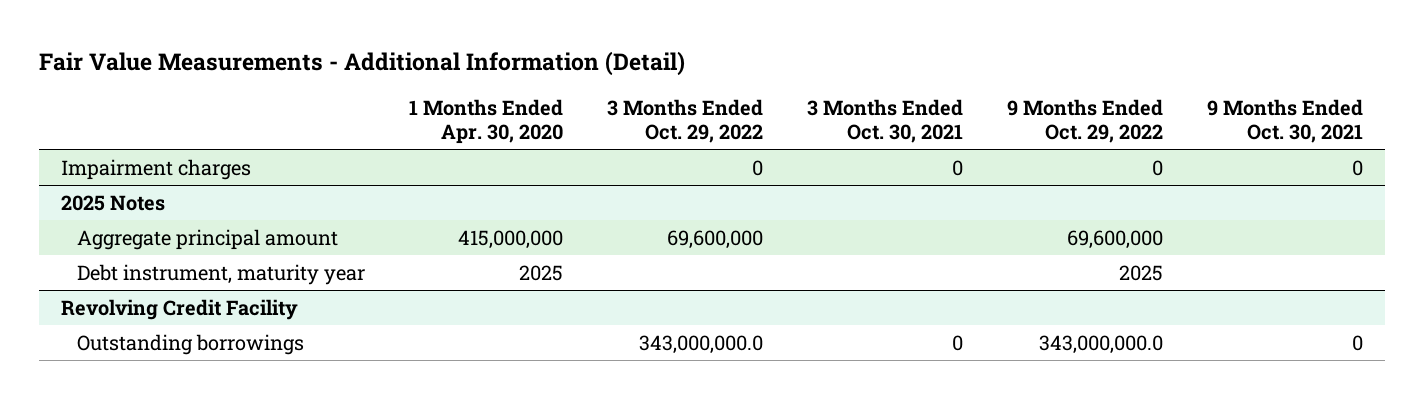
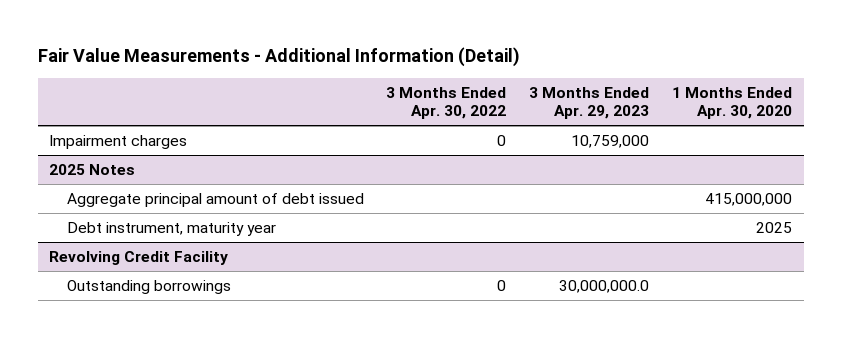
[606,98,763,144] 3 Months Ended Oct. 29, 2022 -> none
[806,98,963,144] 3 Months Ended Oct. 30, 2021 -> none
[1006,98,1163,144] 9 Months Ended Oct. 29, 2022 -> none
[1206,98,1363,144] 9 Months Ended Oct. 30, 2021 -> none
none -> [386,86,507,120] 3 Months Ended Apr. 30, 2022
none -> [529,86,650,120] 3 Months Ended Apr. 29, 2023
[76,228,338,250] Aggregate principal amount -> [66,193,364,208] Aggregate principal amount of debt issued

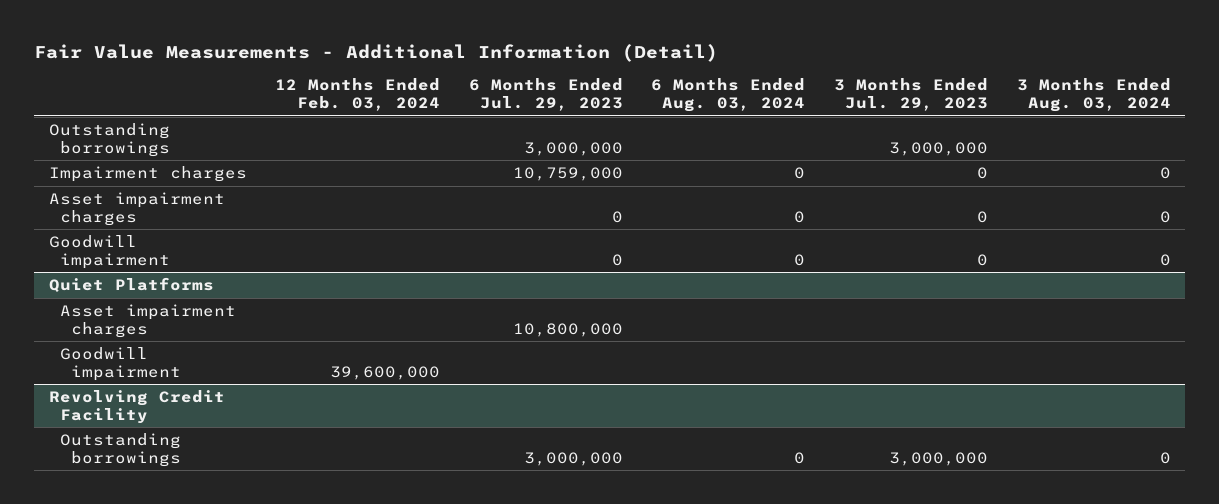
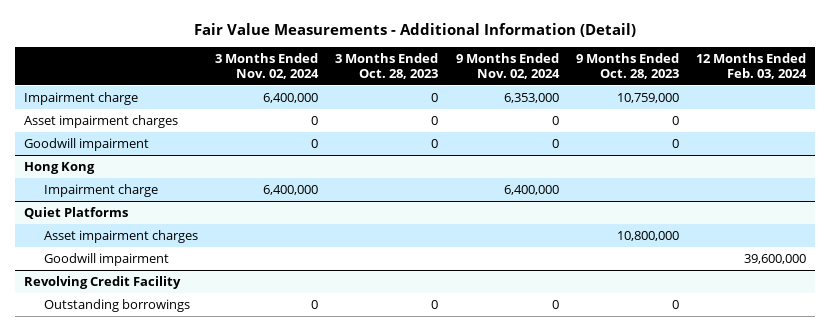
[468,78,623,111] 6 Months Ended Jul. 29, 2023 -> none
[651,78,806,112] 6 Months Ended Aug. 03, 2024 -> none
[834,78,989,111] 3 Months Ended Jul. 29, 2023 -> none
[1016,78,1171,112] 3 Months Ended Aug. 03, 2024 -> none
none -> [215,53,320,79] 3 Months Ended Nov. 02, 2024
none -> [335,53,439,79] 3 Months Ended Oct. 28, 2023
none -> [455,53,560,79] 9 Months Ended Nov. 02, 2024
none -> [575,53,679,79] 9 Months Ended Oct. 28, 2023
[48,123,171,157] Outstanding borrowings -> none
[48,166,247,183] Impairment charges -> [24,92,139,106] Impairment charge
none -> [24,162,96,175] Hong Kong
none -> [43,184,158,198] Impairment charge

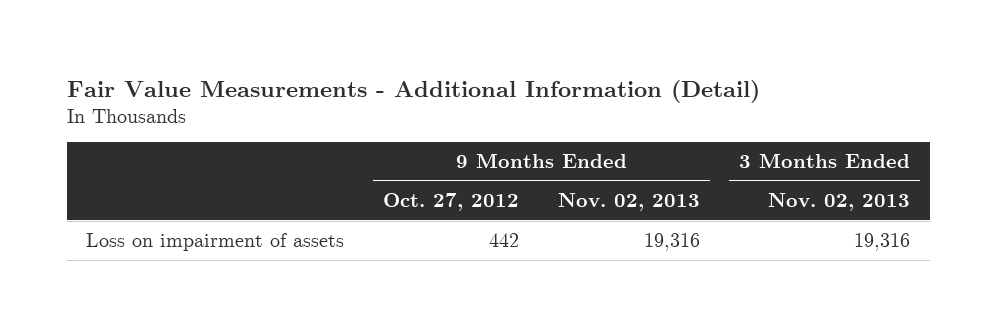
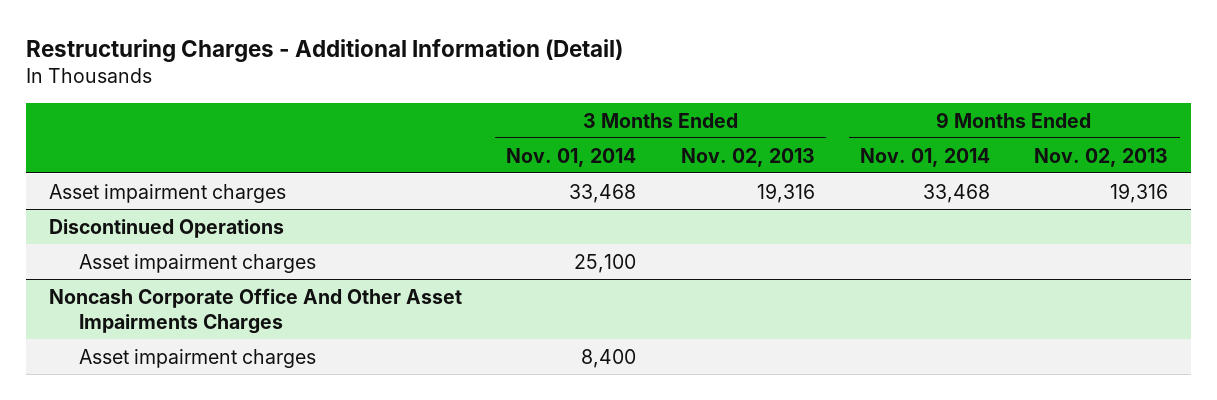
[66,79,760,103] Fair Value Measurements - Additional Information (Detail) -> [26,38,624,62] Restructuring Charges - Additional Information (Detail)
[383,192,520,211] Oct. 27, 2012 -> none
none -> [506,147,637,167] Nov. 01, 2014
none -> [859,147,990,167] Nov. 01, 2014
[86,232,345,251] Loss on impairment of assets -> [48,183,286,203] Asset impairment charges
none -> [48,218,284,238] Discontinued Operations
none -> [78,253,316,273] Asset impairment charges
none -> [48,287,462,334] Noncash Corporate Office And Other Asset Impairments Charges
none -> [78,348,316,368] Asset impairment charges

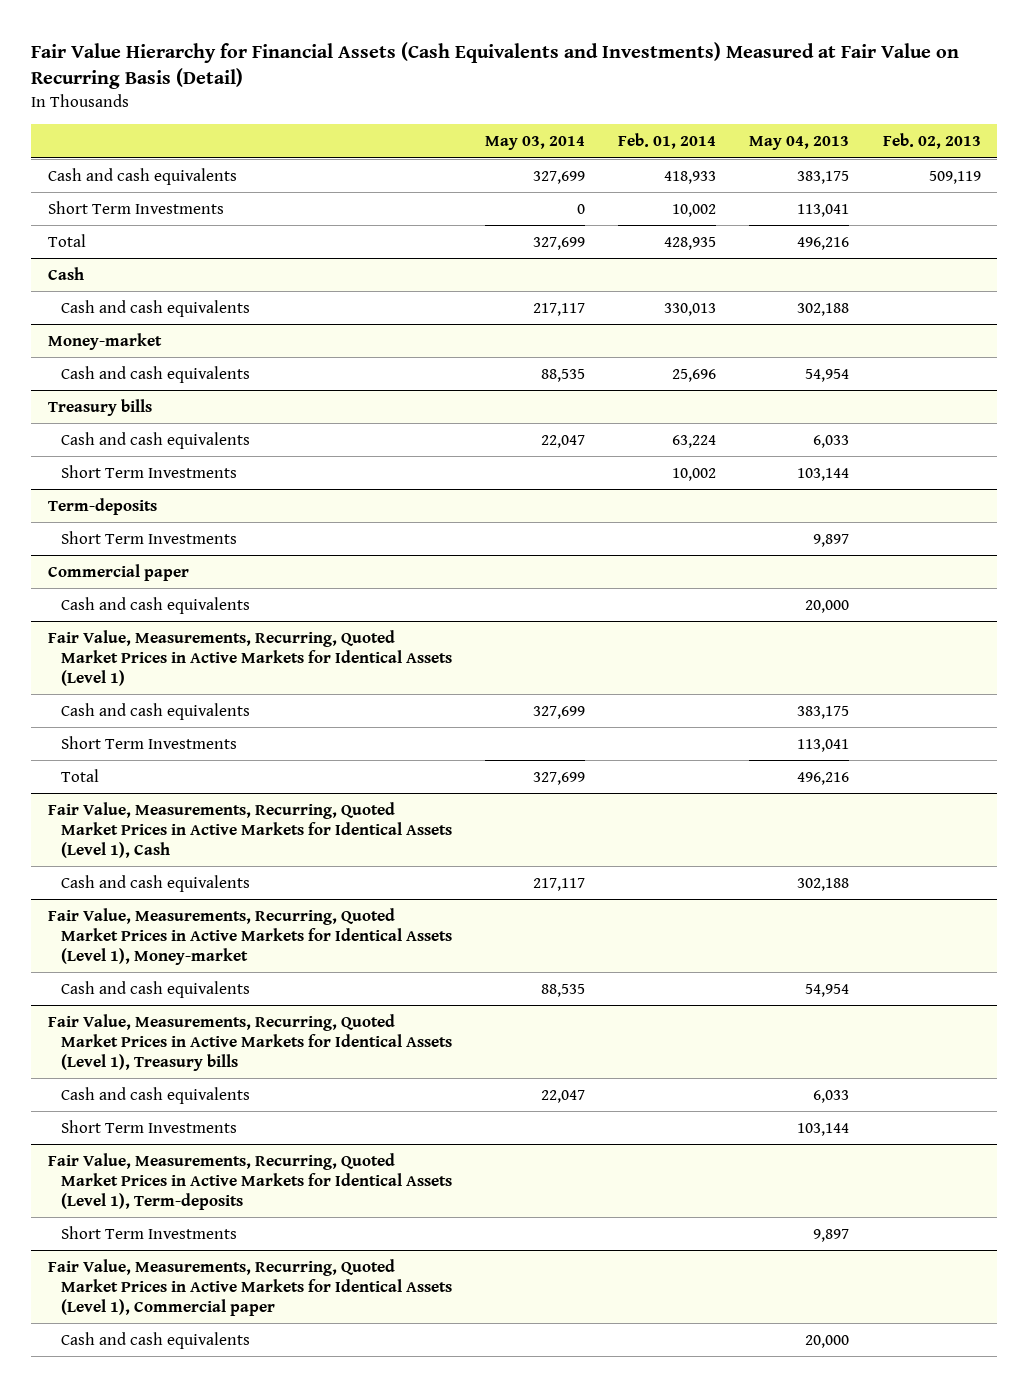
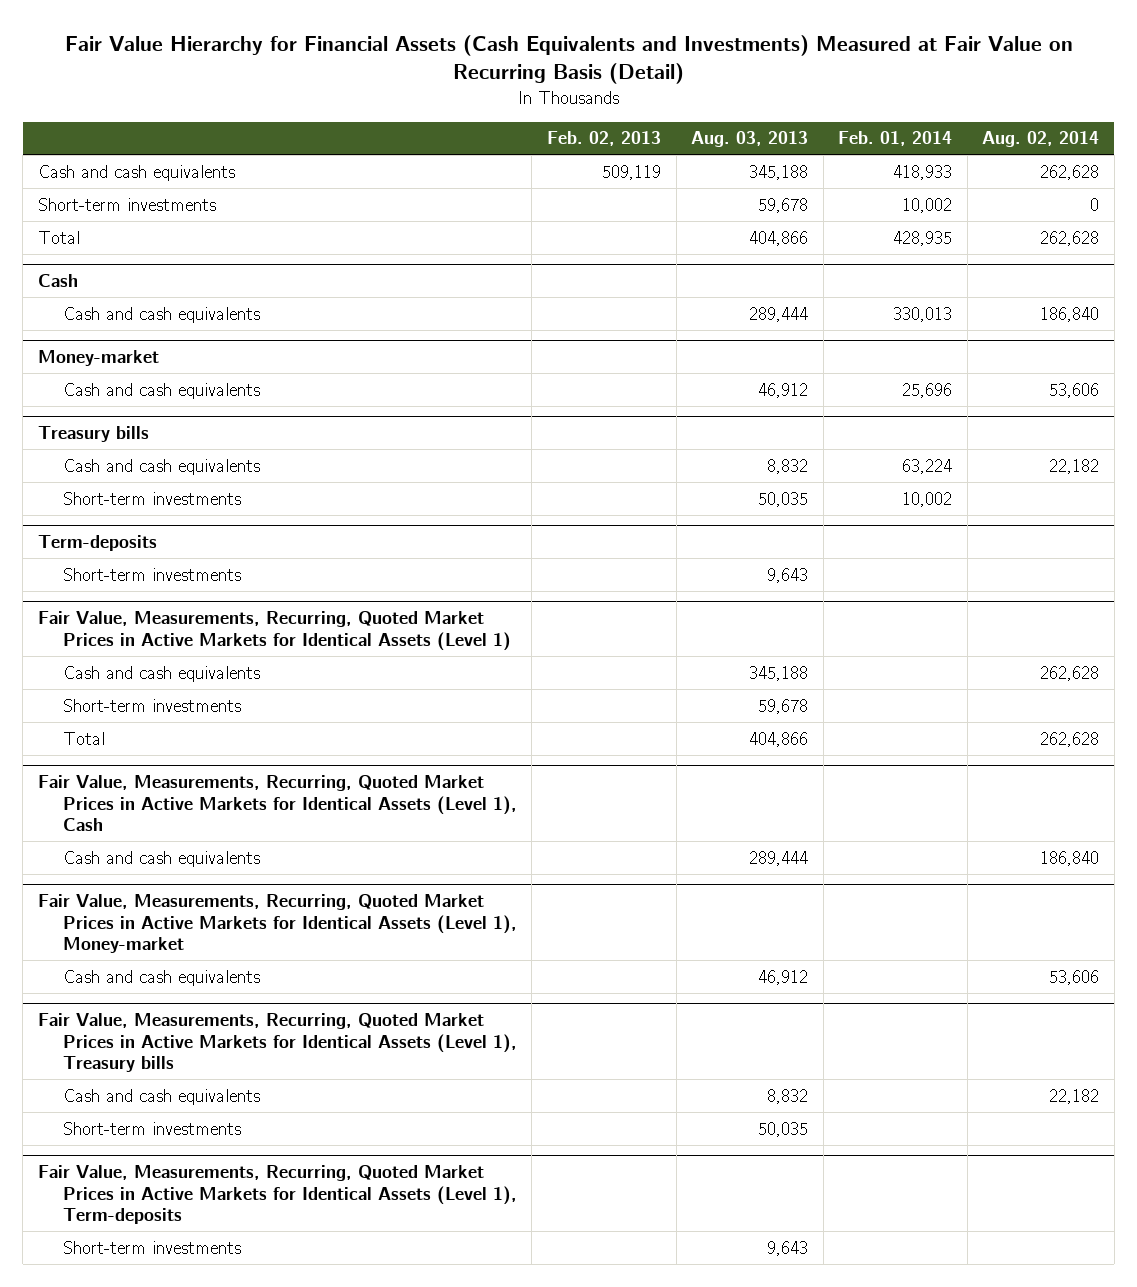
[484,136,585,151] May 03, 2014 -> none
[749,136,850,151] May 04, 2013 -> none
none -> [691,131,809,148] Aug. 03, 2013
none -> [982,131,1100,148] Aug. 02, 2014
[47,200,224,214] Short Term Investments -> [37,197,216,211] Short-term investments
[60,464,237,478] Short Term Investments -> [62,491,241,505] Short-term investments
[47,563,189,581] Commercial paper -> none
[60,596,250,614] Cash and cash equivalents -> none
[60,530,237,544] Short Term Investments -> [62,567,241,581] Short-term investments
[60,735,237,749] Short Term Investments -> [62,698,241,712] Short-term investments
[60,1119,237,1133] Short Term Investments -> [62,1121,241,1135] Short-term investments
[47,1258,452,1316] Fair Value, Measurements, Recurring, Quoted Market Prices in Active Markets for Identical Assets (Level 1), Commercial paper -> none
[60,1331,250,1349] Cash and cash equivalents -> none
[60,1225,237,1239] Short Term Investments -> [62,1240,241,1254] Short-term investments

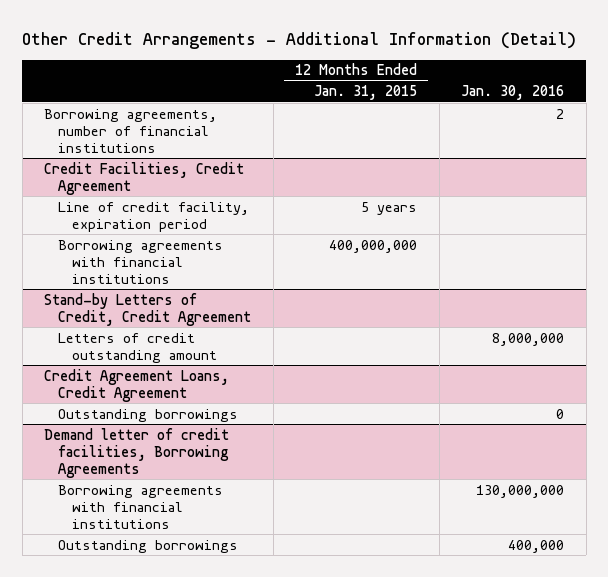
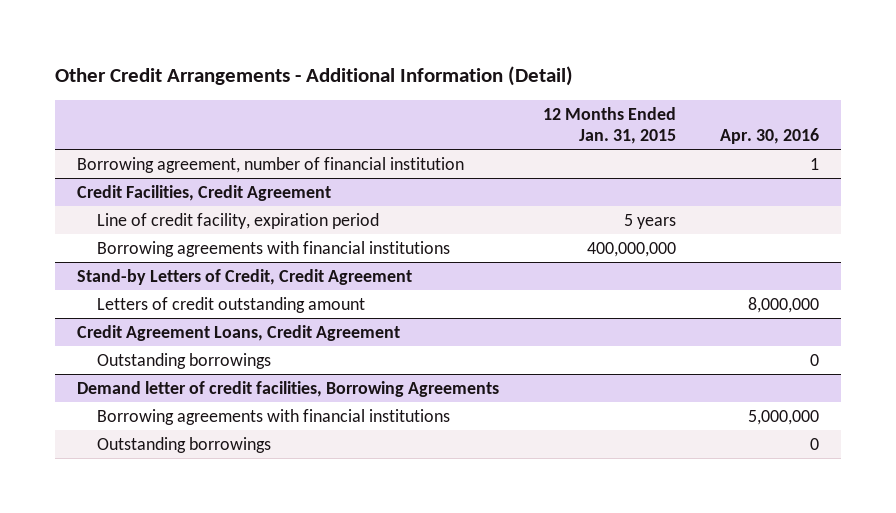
[461,85,565,101] Jan. 30, 2016 -> none
none -> [719,128,819,145] Apr. 30, 2016
[44,108,218,153] Borrowing agreements, number of financial institutions -> [76,156,464,173] Borrowing agreement, number of financial institution

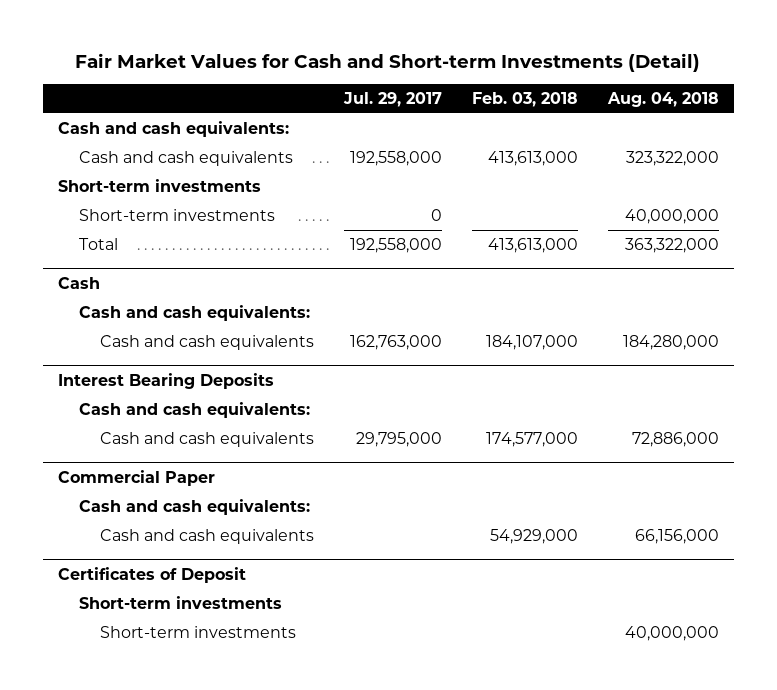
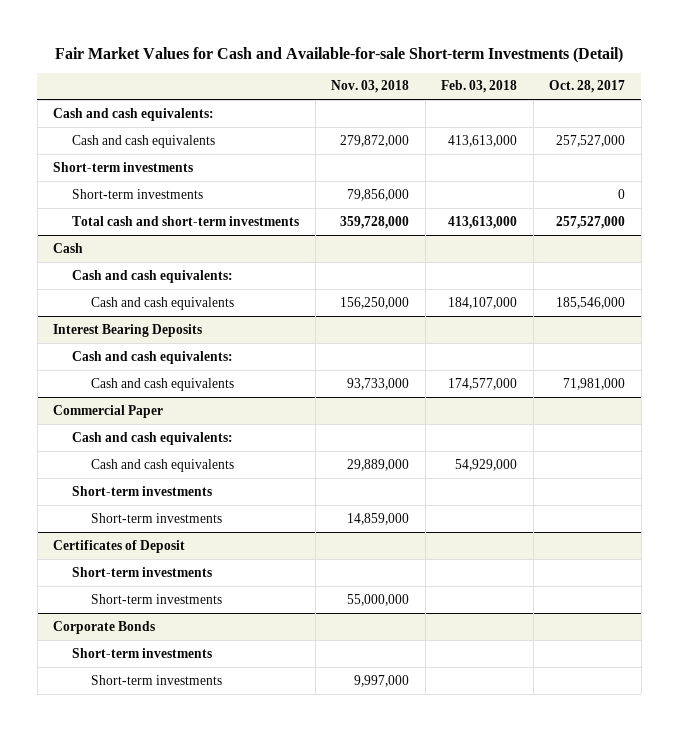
[75,52,701,72] Fair Market Values for Cash and Short-term Investments (Detail) -> [55,46,624,63] Fair Market Values for Cash and Available-for-sale Short-term Investments (Detail)
[342,92,442,108] Jul. 29, 2017 -> none
[606,92,719,108] Aug. 04, 2018 -> none
none -> [331,80,410,94] Nov. 03, 2018
none -> [549,80,626,94] Oct. 28, 2017
[79,238,119,251] Total -> [72,215,300,226] Total cash and short-term investments
none -> [72,485,213,496] Short-term investments
none -> [90,512,222,523] Short-term investments
none -> [53,620,156,634] Corporate Bonds
none -> [72,647,213,658] Short-term investments
none -> [90,674,222,685] Short-term investments

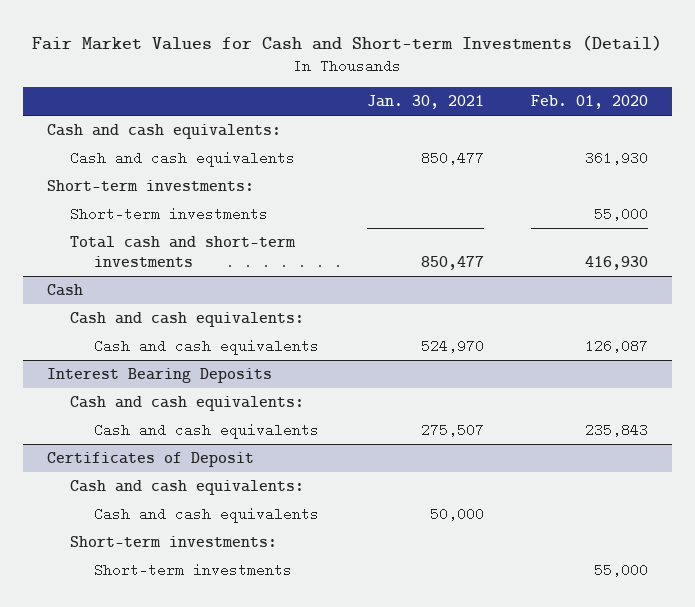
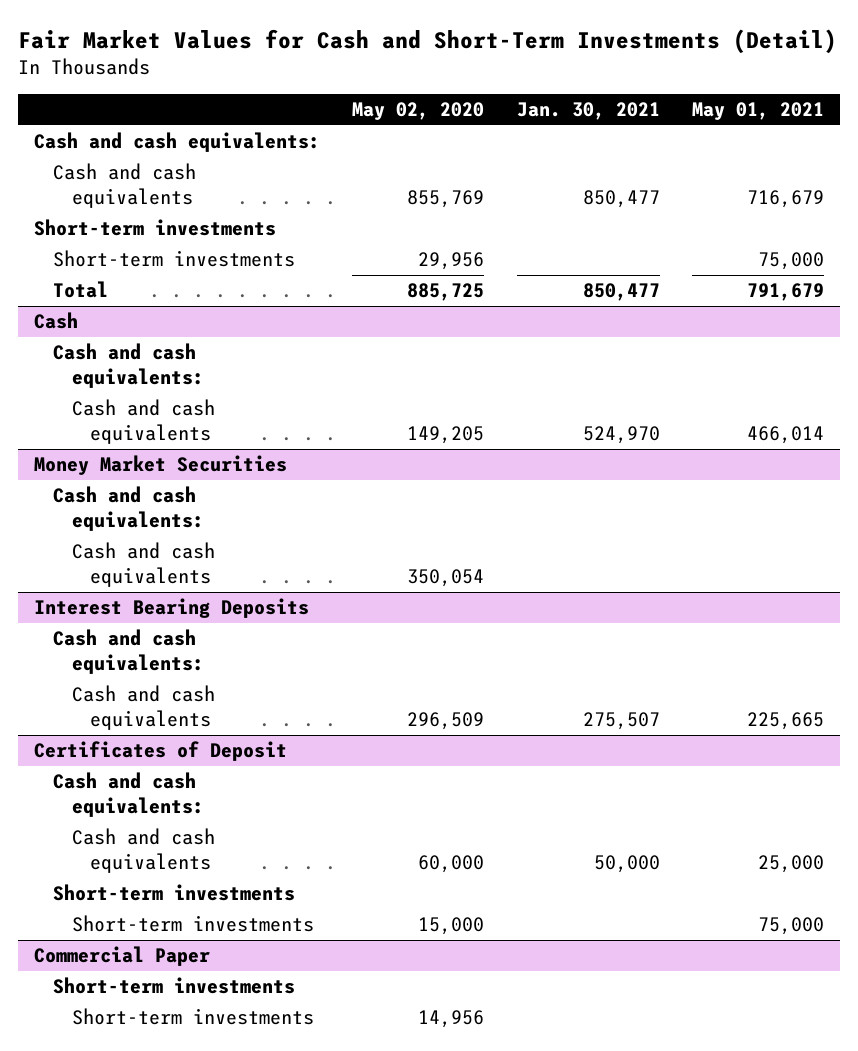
[32,34,663,51] Fair Market Values for Cash and Short-term Investments (Detail) -> [17,29,837,55] Fair Market Values for Cash and Short-Term Investments (Detail)
[531,95,649,110] Feb. 01, 2020 -> none
none -> [352,102,485,121] May 02, 2020
none -> [692,102,825,121] May 01, 2021
[46,180,254,192] Short-term investments: -> none
none -> [52,250,295,268] Short-term investments
[70,236,297,267] Total cash and short-term investments -> [52,281,108,299] Total
none -> [34,455,288,476] Money Market Securities
none -> [52,486,204,532] Cash and cash equivalents:
none -> [71,542,215,588] Cash and cash equivalents
[70,536,278,548] Short-term investments: -> none
none -> [71,915,314,933] Short-term investments
none -> [34,946,211,967] Commercial Paper
none -> [52,977,295,995] Short-term investments
none -> [71,1008,314,1026] Short-term investments

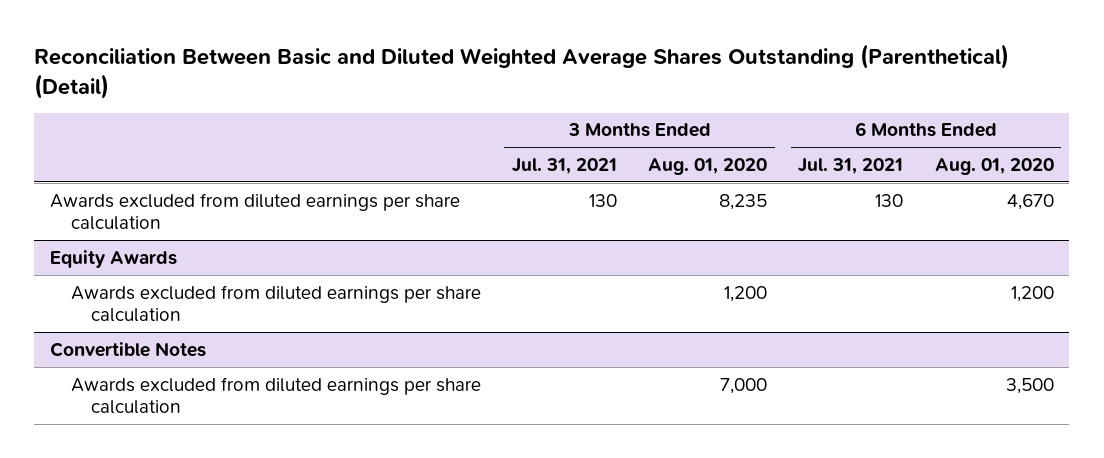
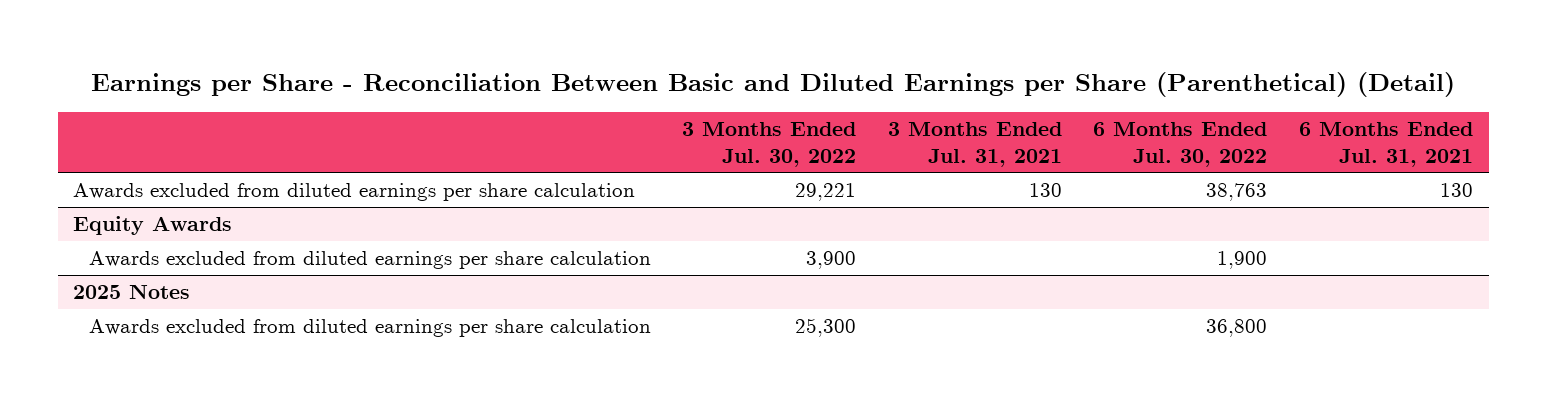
[34,43,1010,99] Reconciliation Between Basic and Diluted Weighted Average Shares Outstanding (Parenthetical) (Detail) -> [91,71,1456,97] Earnings per Share - Reconciliation Between Basic and Diluted Earnings per Share (Parenthetical) (Detail)
[648,157,768,175] Aug. 01, 2020 -> none
[934,157,1054,175] Aug. 01, 2020 -> none
none -> [682,121,857,167] 3 Months Ended Jul. 30, 2022
none -> [1093,121,1268,167] 6 Months Ended Jul. 30, 2022
[50,341,207,357] Convertible Notes -> [73,284,191,300] 2025 Notes

